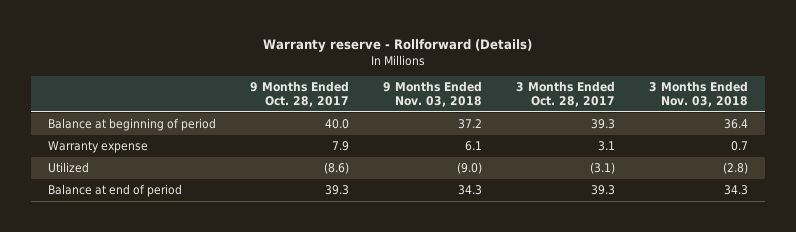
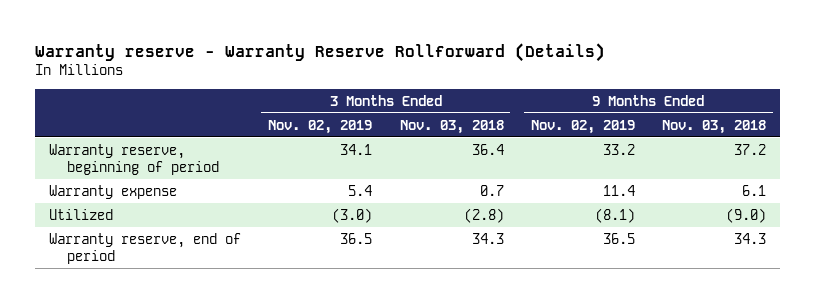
[263,39,533,53] Warranty reserve - Rollforward (Details) -> [35,42,606,62] Warranty reserve - Warranty Reserve Rollforward (Details)
[250,81,350,108] 9 Months Ended Oct. 28, 2017 -> none
[516,81,616,108] 3 Months Ended Oct. 28, 2017 -> none
none -> [268,119,373,134] Nov. 02, 2019
none -> [530,119,635,134] Nov. 02, 2019
[48,118,217,132] Balance at beginning of period -> [48,143,220,176] Warranty reserve, beginning of period
[48,184,183,198] Balance at end of period -> [48,232,241,265] Warranty reserve, end of period

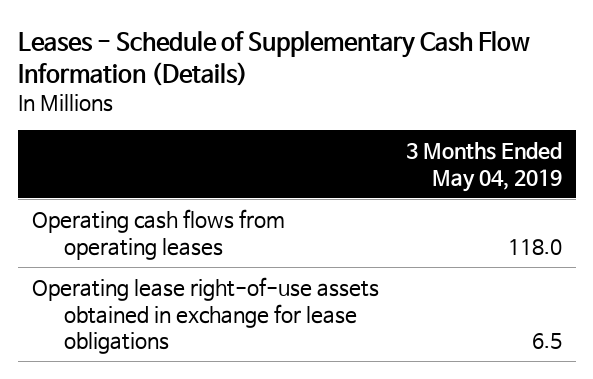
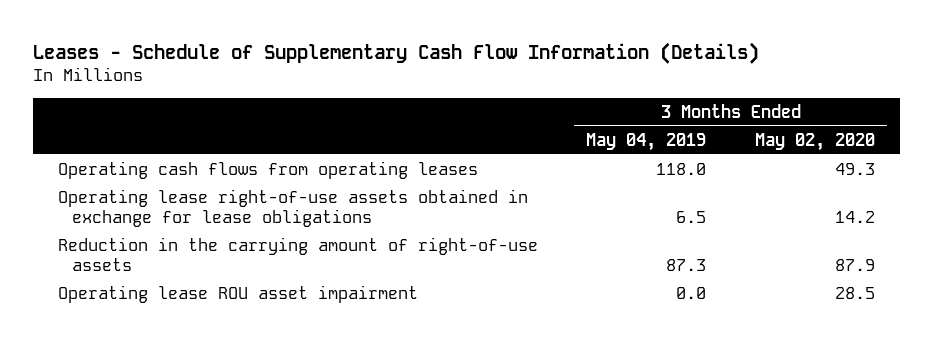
none -> [755,132,876,151] May 02, 2020
none -> [57,236,538,271] Reduction in the carrying amount of right-of-use assets
none -> [57,284,418,303] Operating lease ROU asset impairment

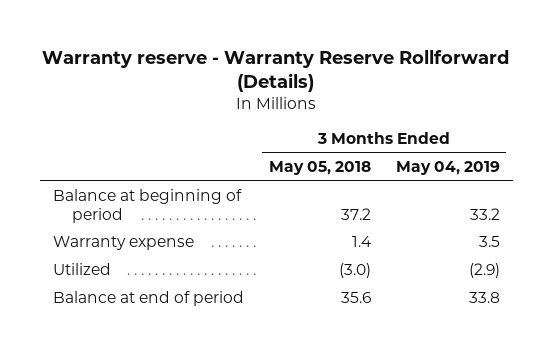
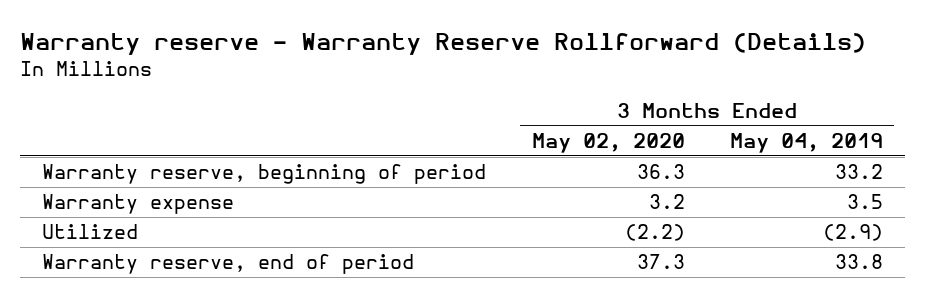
[268,161,371,176] May 05, 2018 -> none
none -> [531,133,685,154] May 02, 2020
[52,189,242,223] Balance at beginning of period -> [42,164,487,185] Warranty reserve, beginning of period
[52,291,244,307] Balance at end of period -> [42,254,415,275] Warranty reserve, end of period

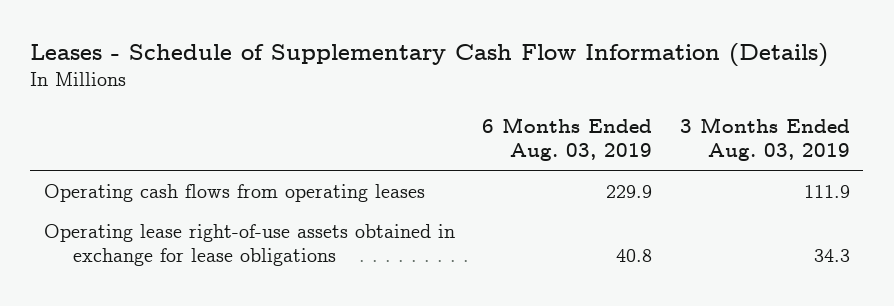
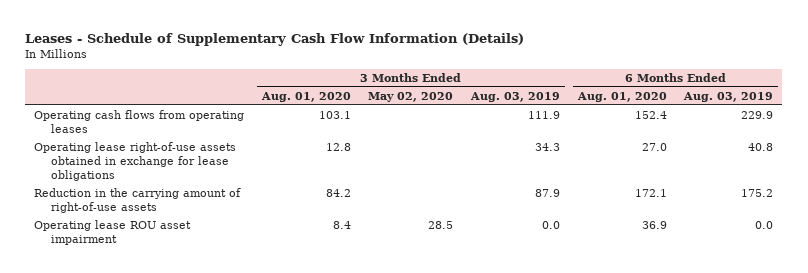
none -> [260,91,351,102] Aug. 01, 2020
none -> [368,91,454,102] May 02, 2020
none -> [576,91,667,102] Aug. 01, 2020
none -> [34,188,242,214] Reduction in the carrying amount of right-of-use assets
none -> [34,220,192,246] Operating lease ROU asset impairment

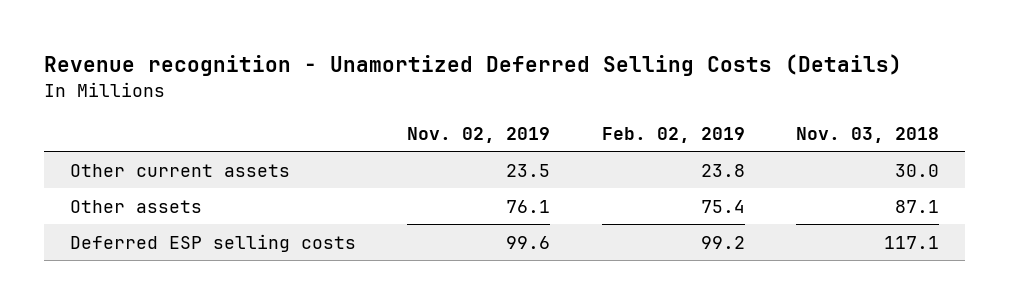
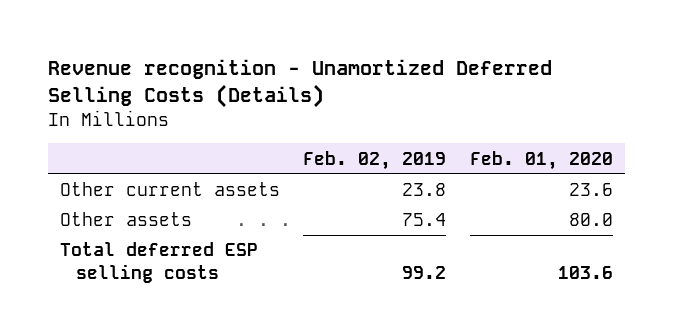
[407,126,551,143] Nov. 02, 2019 -> none
[795,126,939,143] Nov. 03, 2018 -> none
none -> [470,150,614,170] Feb. 01, 2020
[69,233,356,252] Deferred ESP selling costs -> [59,242,258,284] Total deferred ESP selling costs

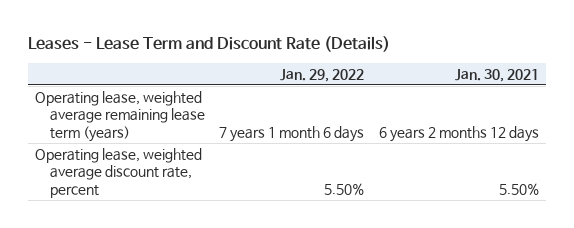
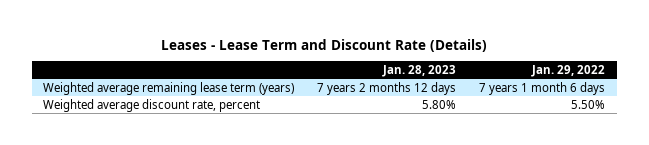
[454,68,539,82] Jan. 30, 2021 -> none
none -> [382,64,457,77] Jan. 28, 2023
[35,90,205,142] Operating lease, weighted average remaining lease term (years) -> [43,81,295,95] Weighted average remaining lease term (years)
[35,147,203,198] Operating lease, weighted average discount rate, percent -> [43,98,261,112] Weighted average discount rate, percent

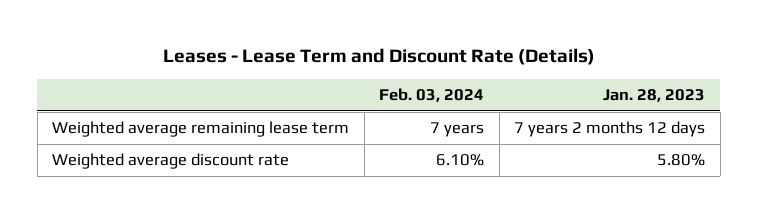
[531,64,606,77] Jan. 29, 2022 -> none
none -> [379,88,485,103] Feb. 03, 2024
[43,81,295,95] Weighted average remaining lease term (years) -> [52,121,350,138] Weighted average remaining lease term
[43,98,261,112] Weighted average discount rate, percent -> [52,153,290,170] Weighted average discount rate

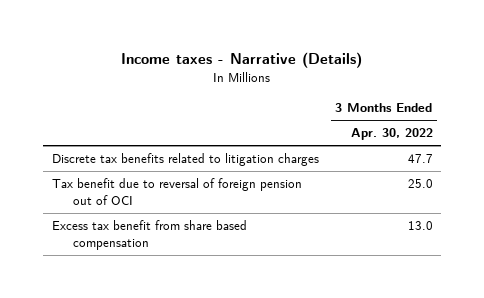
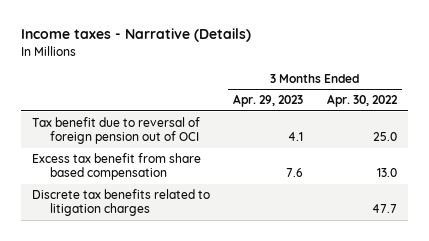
none -> [233,94,304,108] Apr. 29, 2023
[51,153,319,167] Discrete tax benefits related to litigation charges -> [32,189,211,216] Discrete tax benefits related to litigation charges

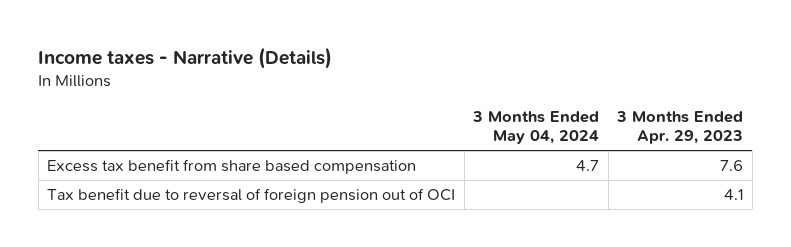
[326,94,398,108] Apr. 30, 2022 -> none
none -> [472,111,600,145] 3 Months Ended May 04, 2024
[32,189,211,216] Discrete tax benefits related to litigation charges -> none
[32,117,201,144] Tax benefit due to reversal of foreign pension out of OCI -> [47,187,456,203] Tax benefit due to reversal of foreign pension out of OCI

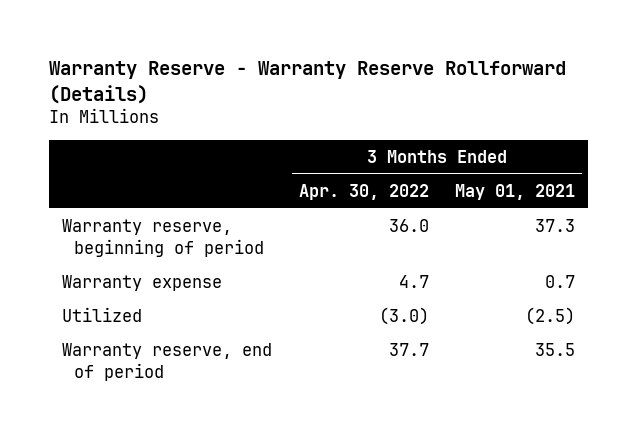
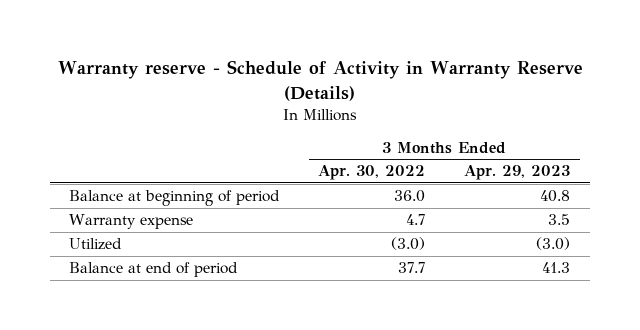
[48,60,566,104] Warranty Reserve - Warranty Reserve Rollforward (Details) -> [57,60,583,101] Warranty reserve - Schedule of Activity in Warranty Reserve (Details)
[455,183,576,200] May 01, 2021 -> none
none -> [464,165,571,181] Apr. 29, 2023
[61,219,265,257] Warranty reserve, beginning of period -> [69,190,281,207] Balance at beginning of period
[61,343,272,381] Warranty reserve, end of period -> [69,262,239,278] Balance at end of period

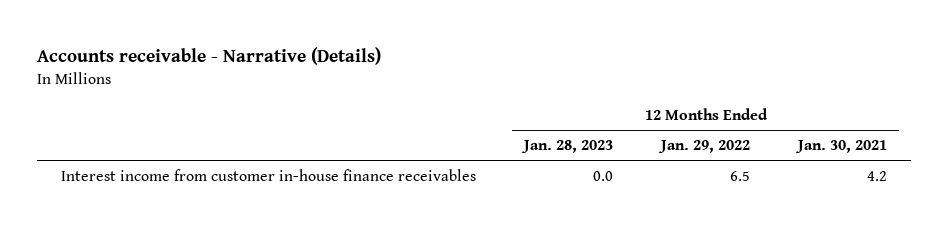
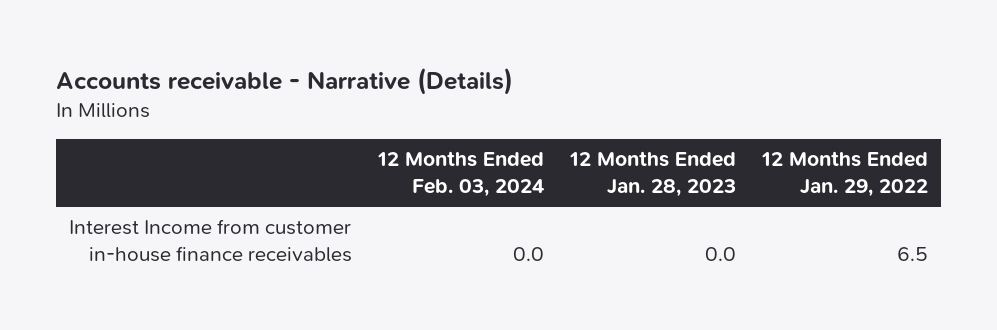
[794,140,887,154] Jan. 30, 2021 -> none
none -> [377,151,545,197] 12 Months Ended Feb. 03, 2024
[61,169,477,182] Interest income from customer in-house finance receivables -> [69,219,352,263] Interest Income from customer in-house finance receivables

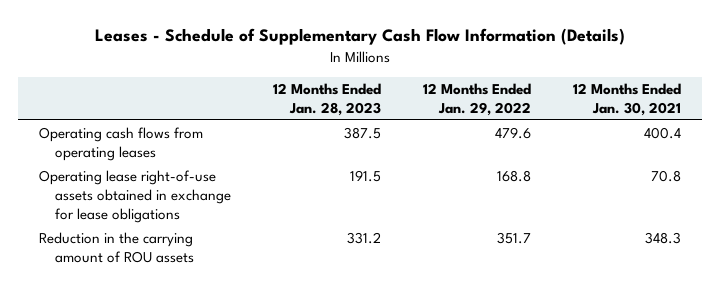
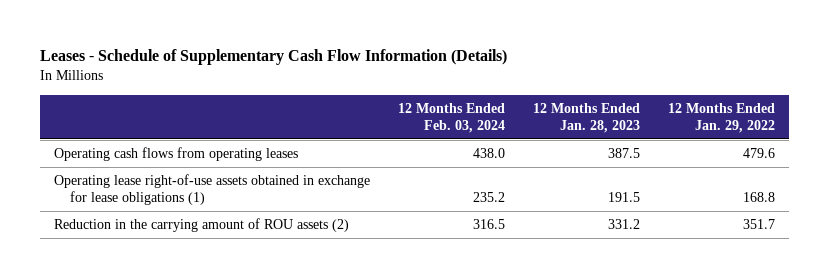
[573,82,682,116] 12 Months Ended Jan. 30, 2021 -> none
none -> [397,102,505,133] 12 Months Ended Feb. 03, 2024
[38,170,232,223] Operating lease right-of-use assets obtained in exchange for lease obligations -> [53,174,370,206] Operating lease right-of-use assets obtained in exchange for lease obligations (1)
[38,232,195,264] Reduction in the carrying amount of ROU assets -> [53,218,349,233] Reduction in the carrying amount of ROU assets (2)

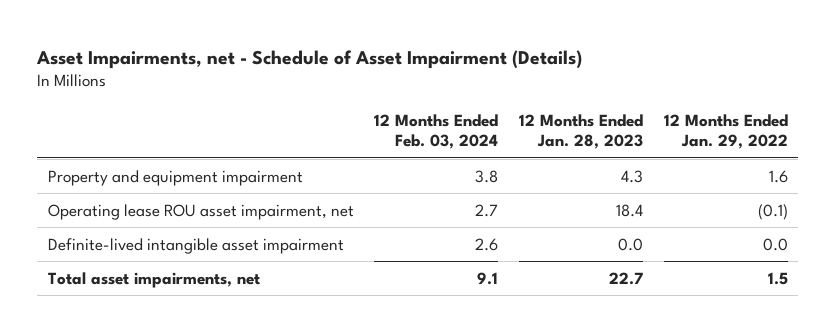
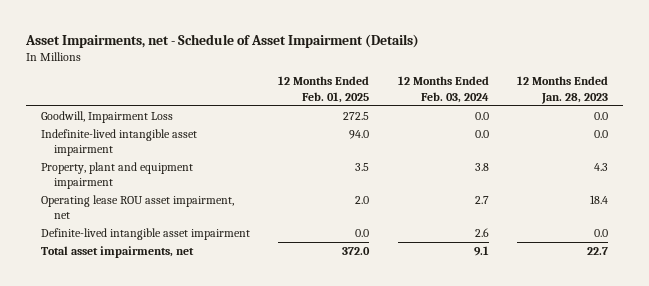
[663,113,788,150] 12 Months Ended Jan. 29, 2022 -> none
none -> [278,76,370,103] 12 Months Ended Feb. 01, 2025
none -> [40,111,173,124] Goodwill, Impairment Loss
none -> [40,129,197,157] Indefinite-lived intangible asset impairment
[47,169,303,186] Property and equipment impairment -> [40,162,193,190] Property, plant and equipment impairment

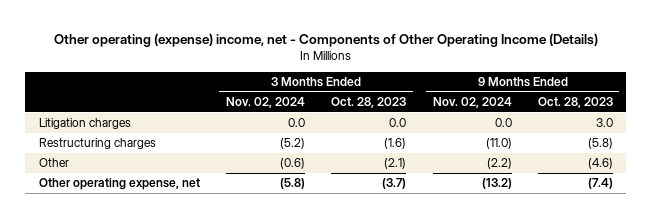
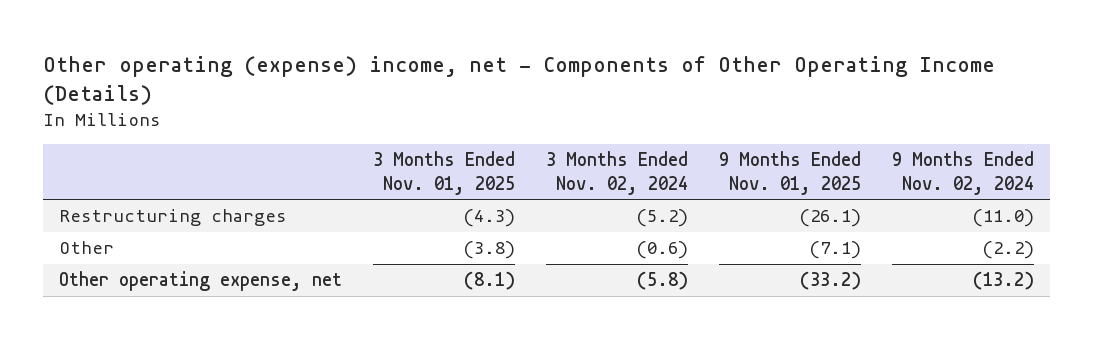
[331,97,407,109] Oct. 28, 2023 -> none
[537,97,613,109] Oct. 28, 2023 -> none
none -> [372,151,515,195] 3 Months Ended Nov. 01, 2025
none -> [718,151,861,195] 9 Months Ended Nov. 01, 2025
[38,118,131,130] Litigation charges -> none

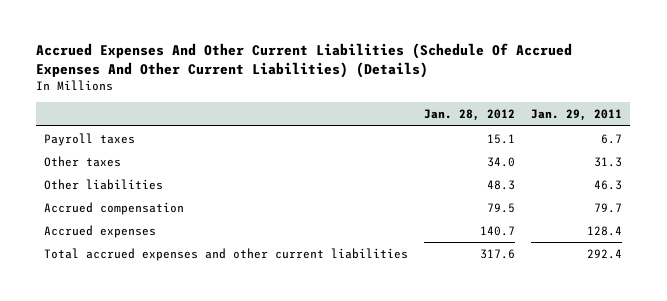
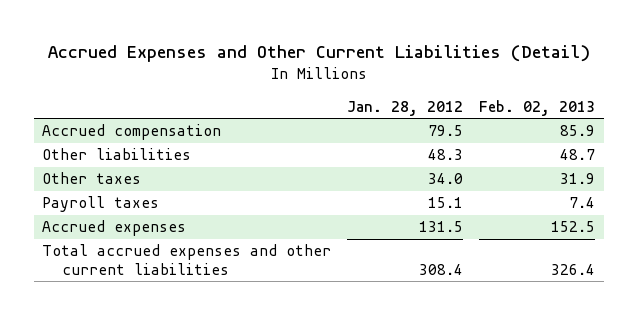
[36,43,573,78] Accrued Expenses And Other Current Liabilities (Schedule Of Accrued Expenses And Other Current Liabilities) (Details) -> [47,44,590,62] Accrued Expenses and Other Current Liabilities (Detail)
[531,109,623,122] Jan. 29, 2011 -> none
none -> [479,99,596,116] Feb. 02, 2013
[44,178,164,190] Other liabilities -> [42,148,192,161] Other liabilities
[44,155,122,167] Other taxes -> [42,172,142,185] Other taxes
[44,132,136,146] Payroll taxes -> [42,196,160,213] Payroll taxes
[480,225,516,236] 140.7 -> [419,221,464,233] 131.5
[480,248,516,259] 317.6 -> [419,263,464,275] 308.4

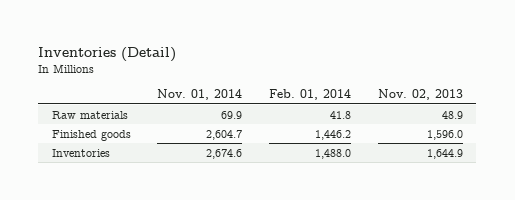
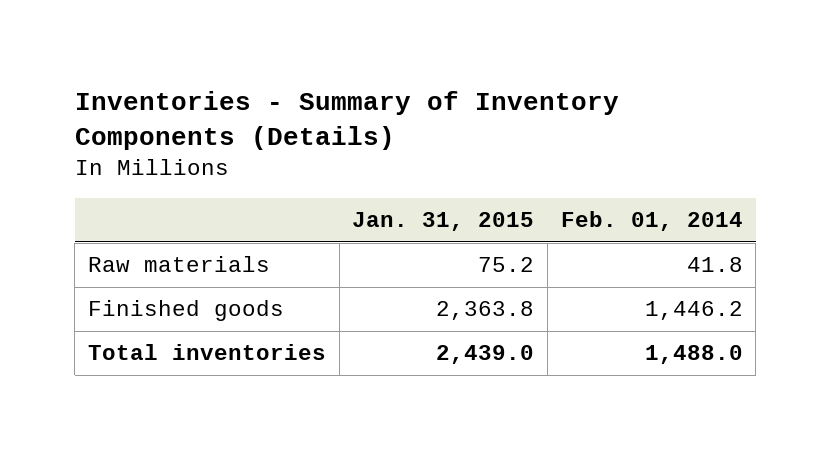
[38,46,177,62] Inventories (Detail) -> [74,90,619,150] Inventories - Summary of Inventory Components (Details)
[157,89,243,101] Nov. 01, 2014 -> none
[377,89,463,101] Nov. 02, 2013 -> none
none -> [352,212,535,232] Jan. 31, 2015
[51,148,110,157] Inventories -> [88,344,327,361] Total inventories

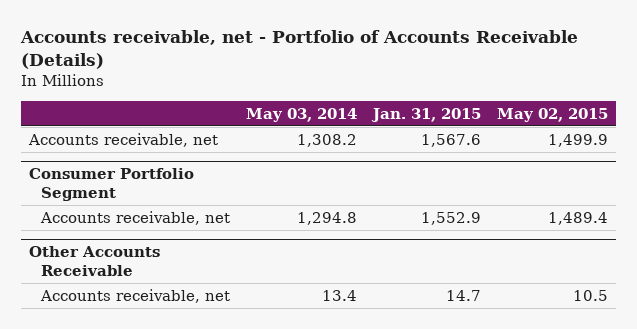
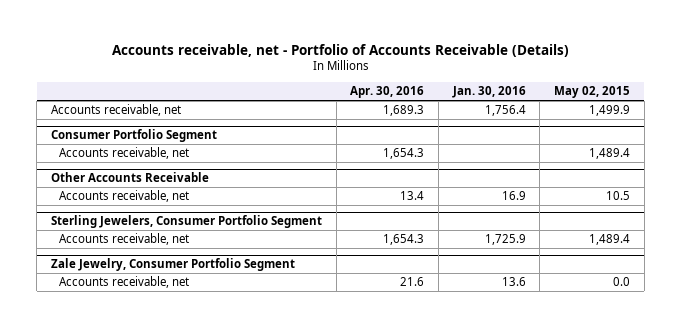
[246,107,358,122] May 03, 2014 -> none
[371,107,482,122] Jan. 31, 2015 -> none
none -> [350,86,425,99] Apr. 30, 2016
none -> [451,86,526,99] Jan. 30, 2016
none -> [50,215,322,229] Sterling Jewelers, Consumer Portfolio Segment
none -> [59,233,190,246] Accounts receivable, net
none -> [50,258,295,272] Zale Jewelry, Consumer Portfolio Segment
none -> [59,276,190,289] Accounts receivable, net

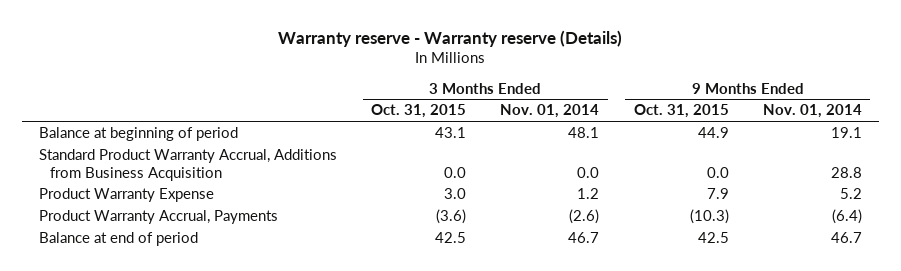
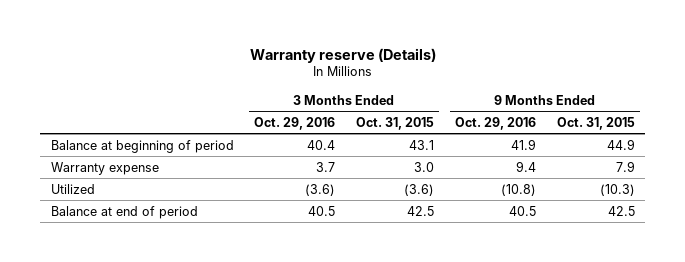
[278,30,623,48] Warranty reserve - Warranty reserve (Details) -> [249,47,436,63] Warranty reserve (Details)
[500,104,600,119] Nov. 01, 2014 -> none
[762,104,862,119] Nov. 01, 2014 -> none
none -> [254,116,336,130] Oct. 29, 2016
none -> [454,116,536,130] Oct. 29, 2016
[39,149,338,181] Standard Product Warranty Accrual, Additions from Business Acquisition -> none
[39,188,215,203] Product Warranty Expense -> [50,161,159,175] Warranty expense
[39,210,279,225] Product Warranty Accrual, Payments -> [50,183,95,194] Utilized

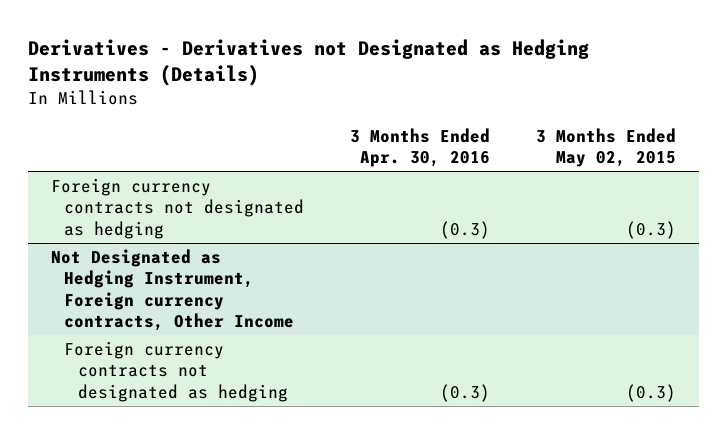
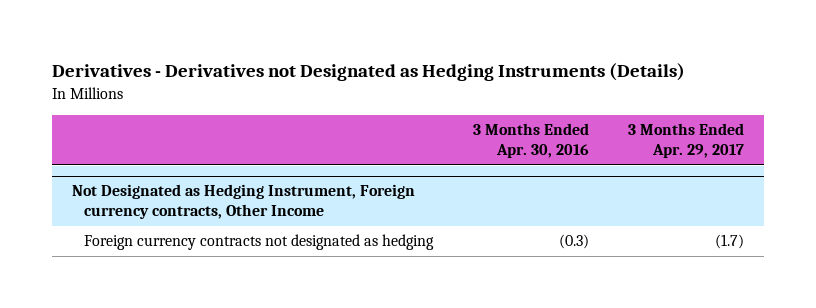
[536,127,677,167] 3 Months Ended May 02, 2015 -> none
none -> [627,122,744,158] 3 Months Ended Apr. 29, 2017
[51,178,305,239] Foreign currency contracts not designated as hedging -> none

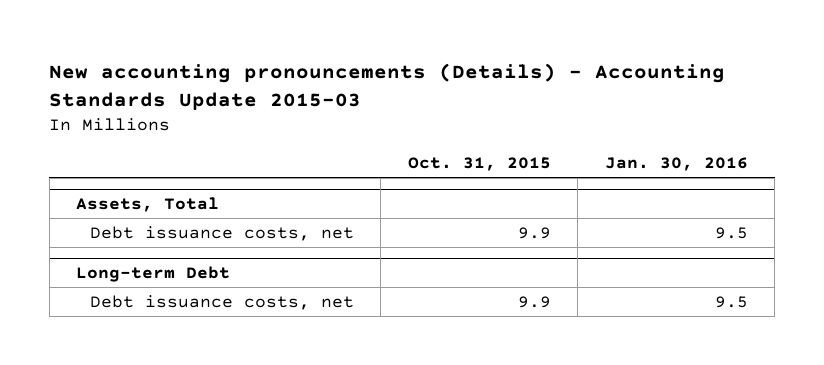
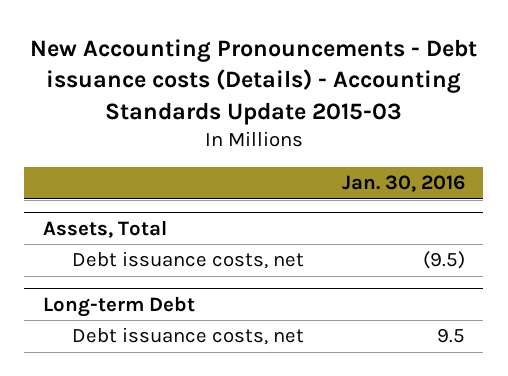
[49,62,726,110] New accounting pronouncements (Details) - Accounting Standards Update 2015-03 -> [29,38,477,125] New Accounting Pronouncements - Debt issuance costs (Details) - Accounting Standards Update 2015-03
[407,157,551,172] Oct. 31, 2015 -> none
[714,226,748,239] 9.5 -> [422,251,465,270] (9.5)

